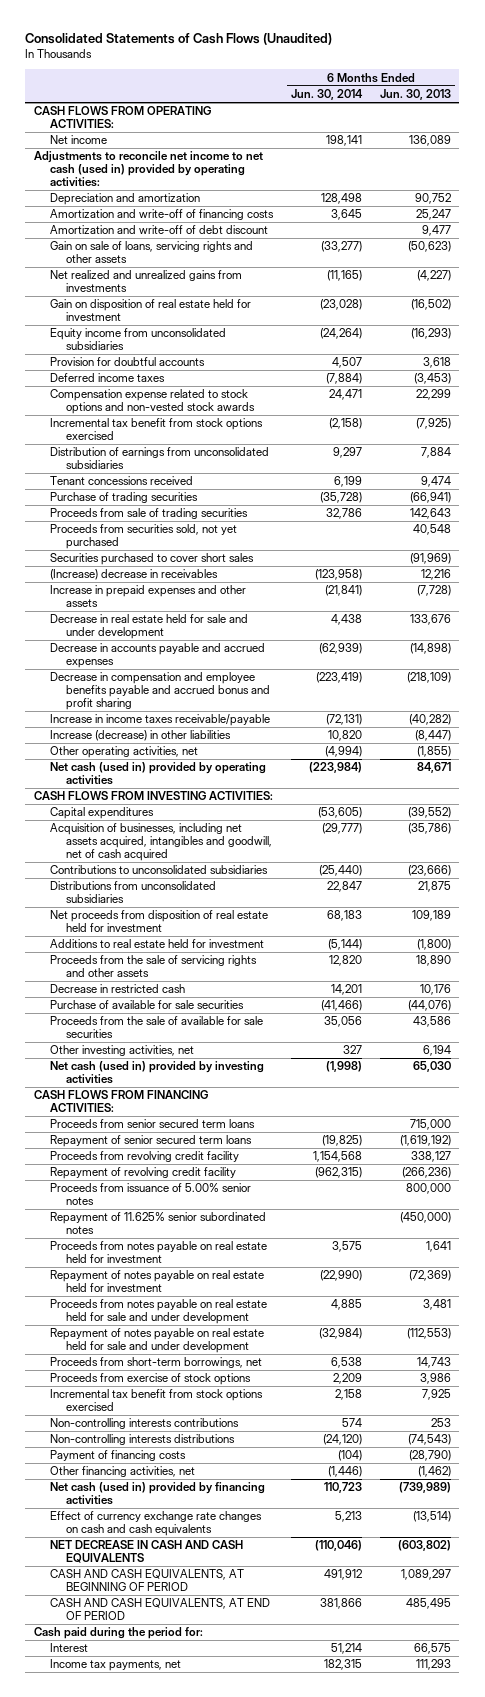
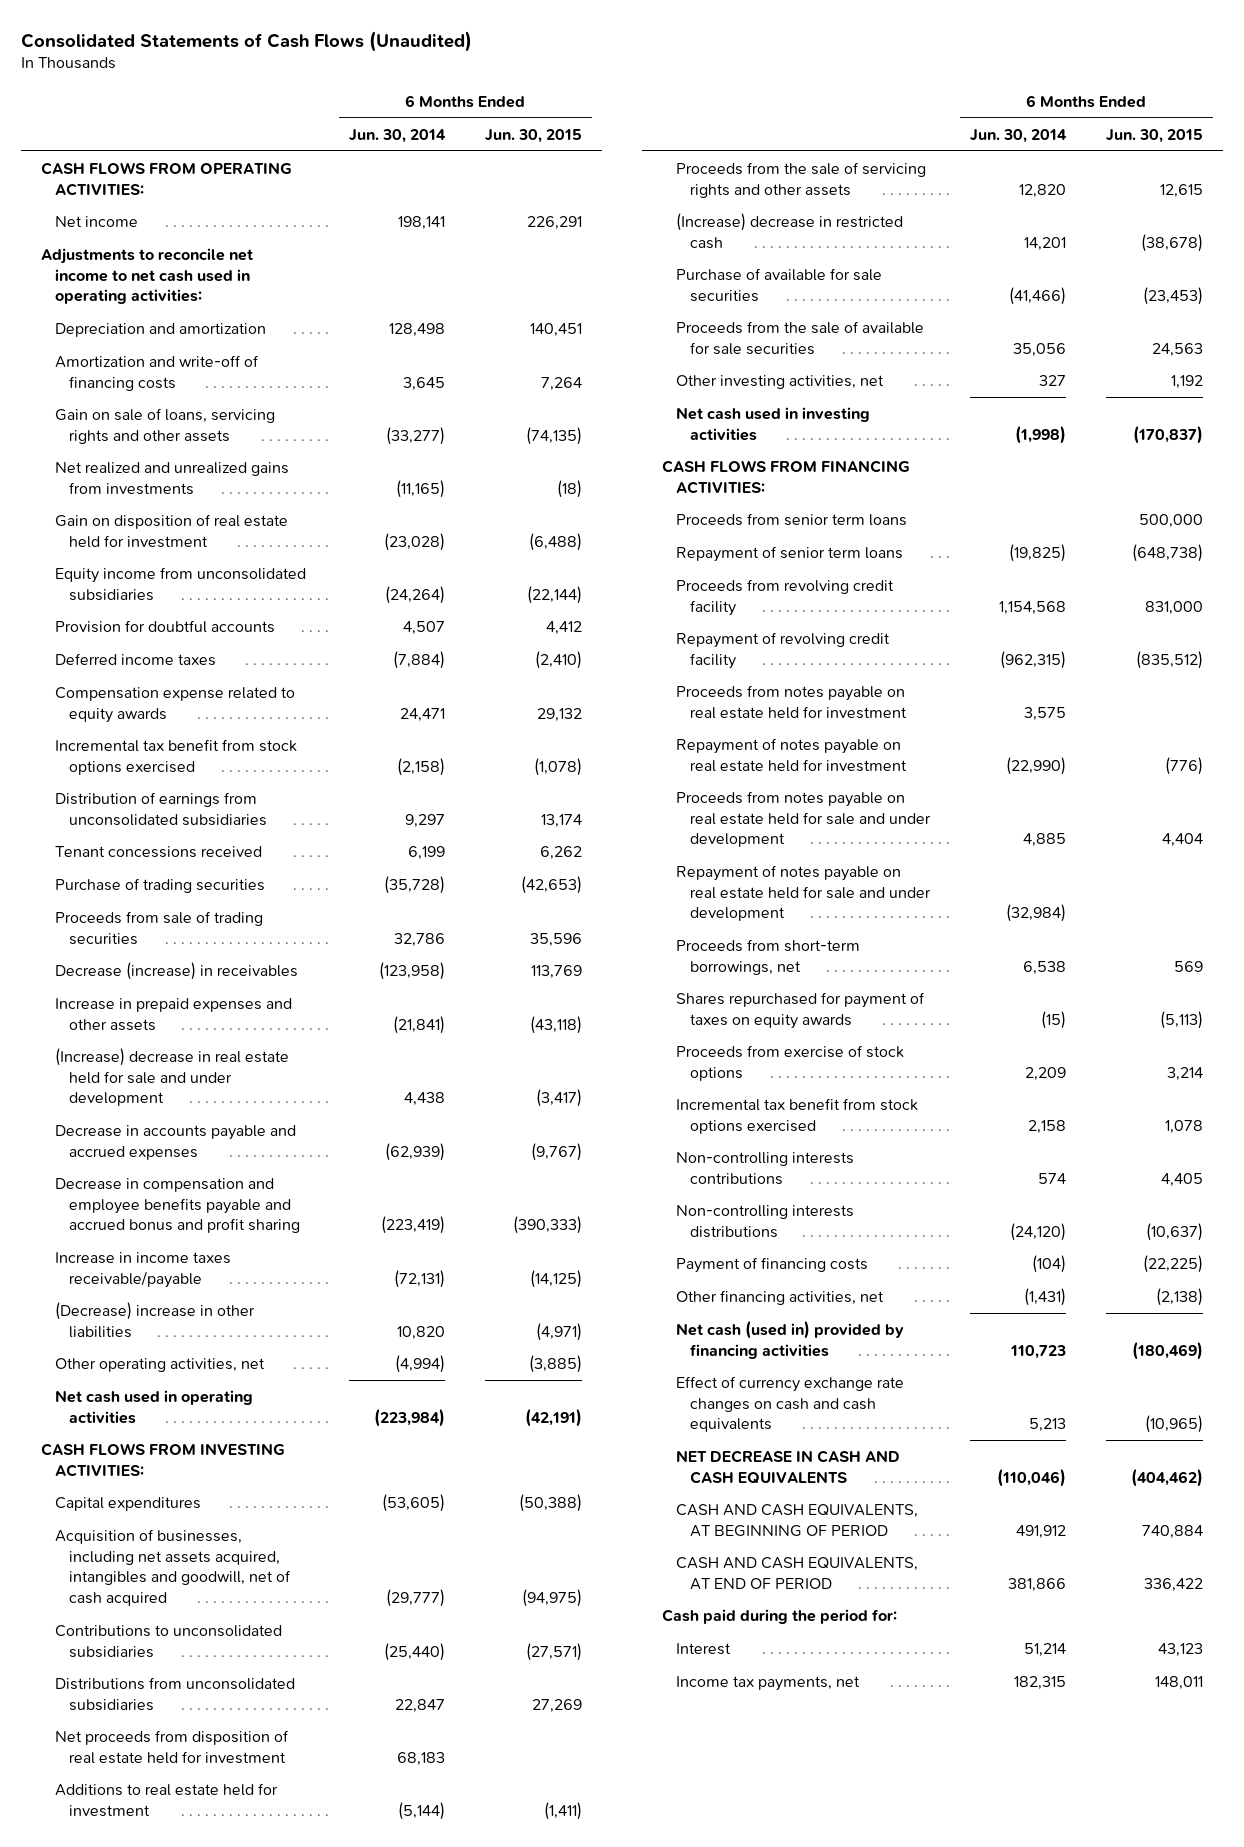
[379,89,451,101] Jun. 30, 2013 -> none
none -> [484,128,582,143] Jun. 30, 2015
[34,151,264,188] Adjustments to reconcile net income to net cash (used in) provided by operating activities: -> [41,247,254,305] Adjustments to reconcile net income to net cash used in operating activities:
[50,225,269,235] Amortization and write-off of debt discount -> none
[50,389,256,415] Compensation expense related to stock options and non-vested stock awards -> [55,686,296,723] Compensation expense related to equity awards
[50,524,238,550] Proceeds from securities sold, not yet purchased -> none
[50,553,255,566] Securities purchased to cover short sales -> none
[50,569,219,581] (Increase) decrease in receivables -> [55,961,299,980] Decrease (increase) in receivables
[50,614,249,640] Decrease in real estate held for sale and under development -> [55,1047,290,1107] (Increase) decrease in real estate held for sale and under development
[50,730,232,742] Increase (decrease) in other liabilities -> [55,1301,256,1338] (Decrease) increase in other liabilities
[50,762,267,786] Net cash (used in) provided by operating activities -> [55,1389,254,1424] Net cash used in operating activities
[50,984,186,994] Decrease in restricted cash -> [676,212,904,249] (Increase) decrease in restricted cash
[50,1061,265,1085] Net cash (used in) provided by investing activities -> [676,406,871,441] Net cash used in investing activities
[50,1119,256,1129] Proceeds from senior secured term loans -> [676,512,908,526] Proceeds from senior term loans
[50,1135,253,1148] Repayment of senior secured term loans -> [676,545,904,562] Repayment of senior term loans
[50,1183,252,1206] Proceeds from issuance of 5.00% senior notes -> none
[50,1212,267,1235] Repayment of 11.625% senior subordinated notes -> none
none -> [676,991,926,1029] Shares repurchased for payment of taxes on equity awards
[327,1466,362,1478] (1,446) -> [1023,1287,1066,1306] (1,431)

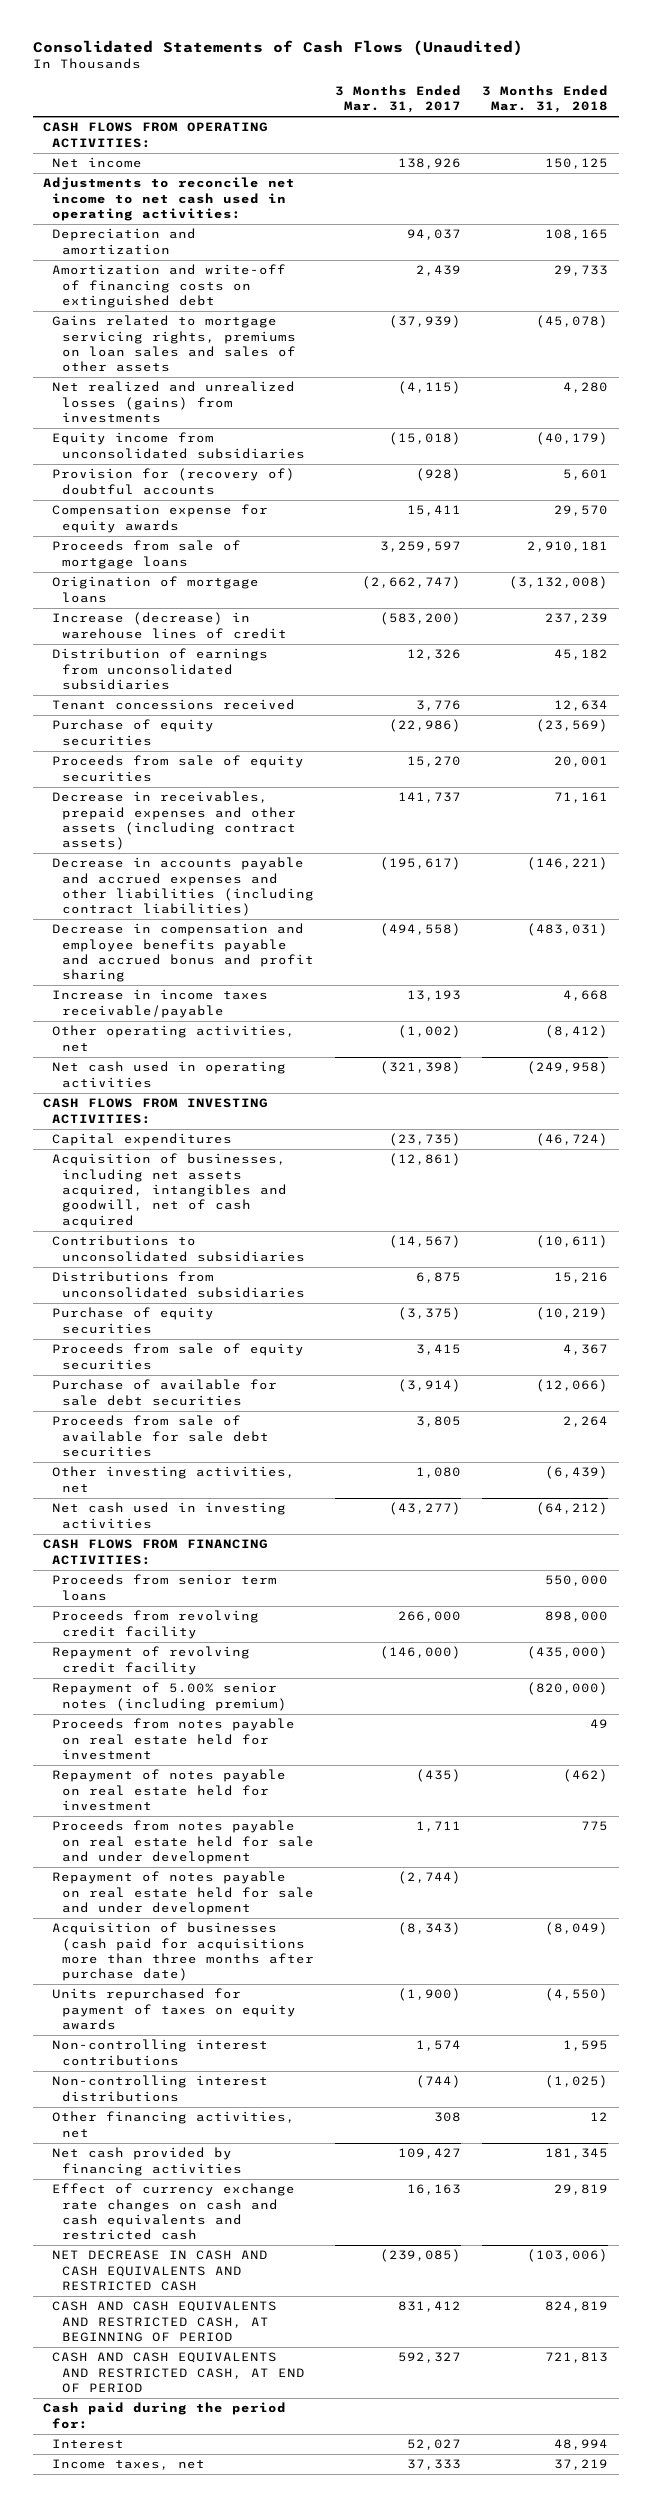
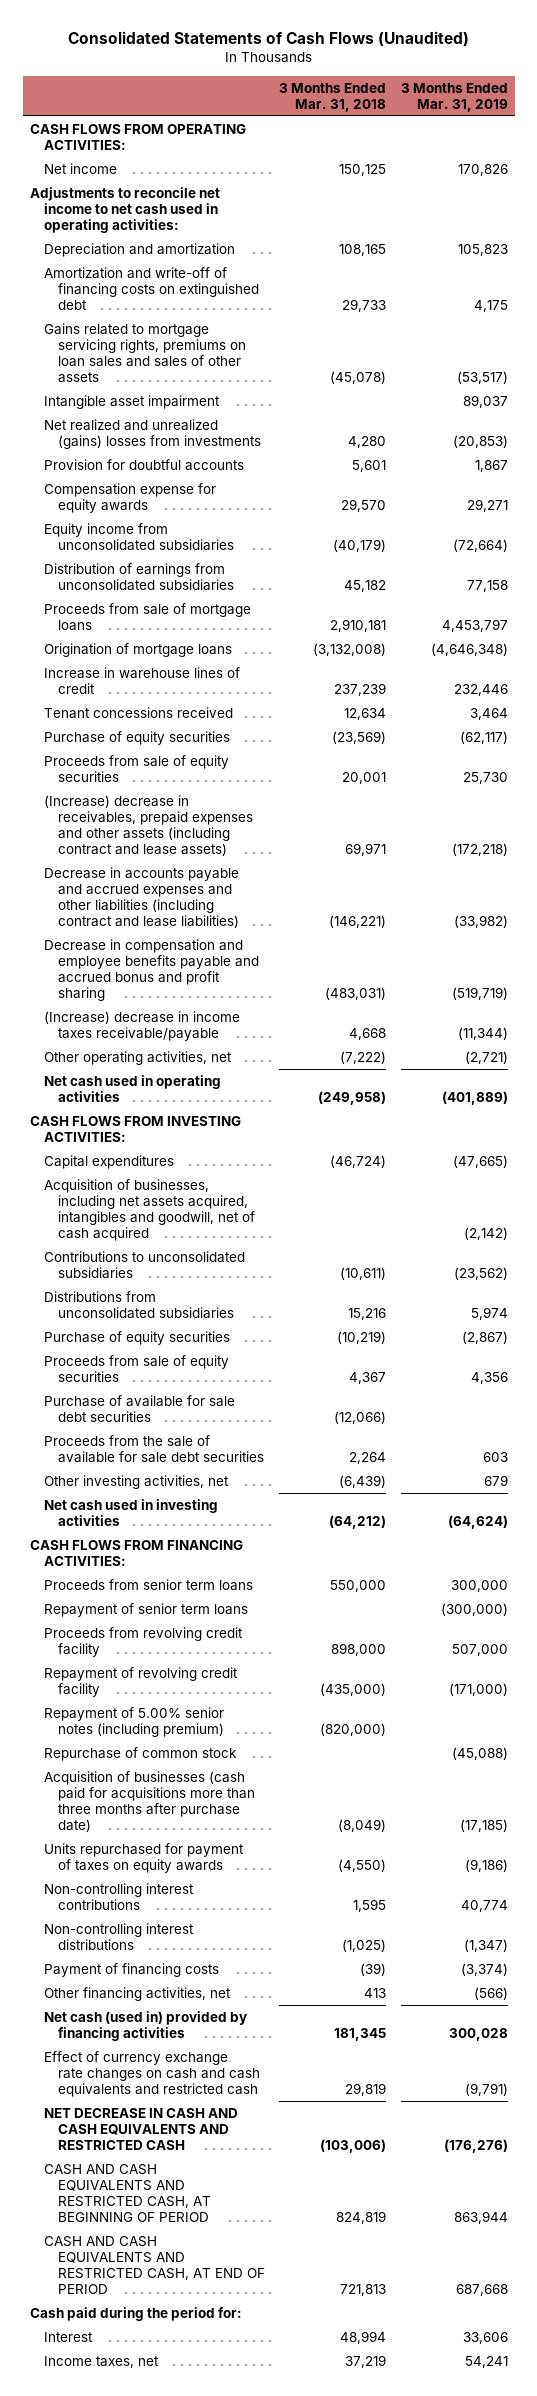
[334,84,461,114] 3 Months Ended Mar. 31, 2017 -> none
none -> [400,82,508,112] 3 Months Ended Mar. 31, 2019
none -> [43,395,220,410] Intangible asset impairment
[52,381,296,424] Net realized and unrealized losses (gains) from investments -> [43,419,262,450] Net realized and unrealized (gains) losses from investments
[52,468,296,495] Provision for (recovery of) doubtful accounts -> [43,459,244,472] Provision for doubtful accounts
[52,432,305,459] Equity income from unconsolidated subsidiaries -> [43,523,235,552] Equity income from unconsolidated subsidiaries
[52,648,269,691] Distribution of earnings from unconsolidated subsidiaries -> [43,563,235,592] Distribution of earnings from unconsolidated subsidiaries
[52,612,287,639] Increase (decrease) in warehouse lines of credit -> [43,667,240,695] Increase in warehouse lines of credit
[52,791,296,851] Decrease in receivables, prepaid expenses and other assets (including contract assets) -> [43,795,254,857] (Increase) decrease in receivables, prepaid expenses and other assets (including contract and lease assets)
[554,792,609,804] 71,161 -> [345,843,387,857] 69,971
[52,857,314,917] Decrease in accounts payable and accrued expenses and other liabilities (including contract liabilities) -> [43,867,240,929] Decrease in accounts payable and accrued expenses and other liabilities (including contract and lease liabilities)
[52,989,269,1018] Increase in income taxes receivable/payable -> [43,1011,240,1042] (Increase) decrease in income taxes receivable/payable
[545,1025,609,1039] (8,412) -> [340,1051,387,1065] (7,222)
[52,1415,269,1458] Proceeds from sale of available for sale debt securities -> [43,1435,265,1464] Proceeds from the sale of available for sale debt securities
none -> [43,1603,248,1618] Repayment of senior term loans
[52,1718,296,1761] Proceeds from notes payable on real estate held for investment -> none
[52,1769,287,1812] Repayment of notes payable on real estate held for investment -> none
[52,1820,314,1865] Proceeds from notes payable on real estate held for sale and under development -> none
[52,1871,314,1916] Repayment of notes payable on real estate held for sale and under development -> none
none -> [43,1747,237,1762] Repurchase of common stock
none -> [43,1963,219,1978] Payment of financing costs
[590,2112,609,2122] 12 -> [364,1988,387,1999] 413
[52,2147,242,2176] Net cash provided by financing activities -> [43,2011,247,2042] Net cash (used in) provided by financing activities

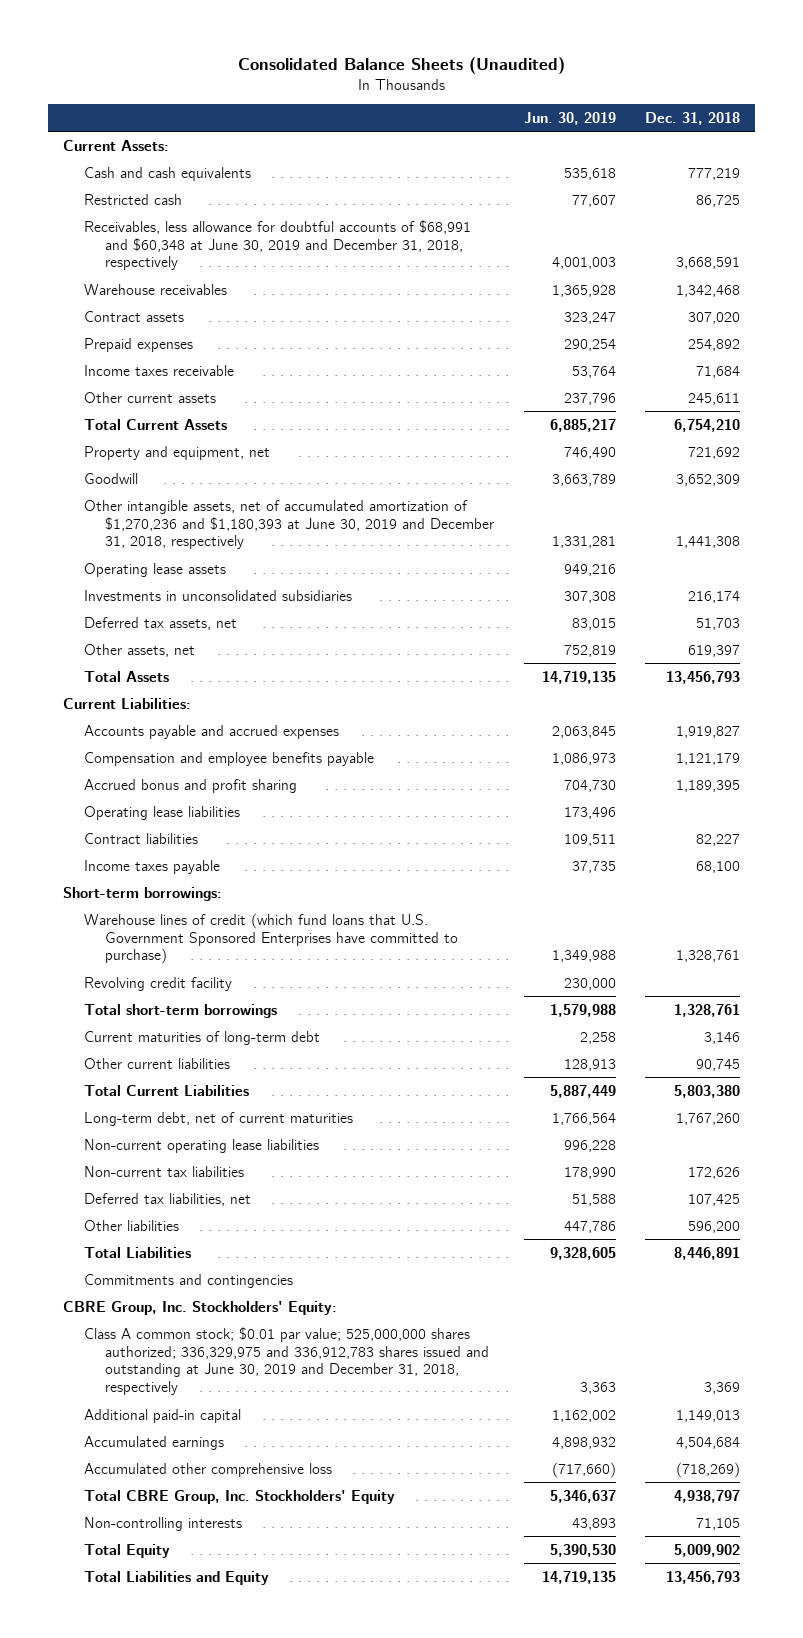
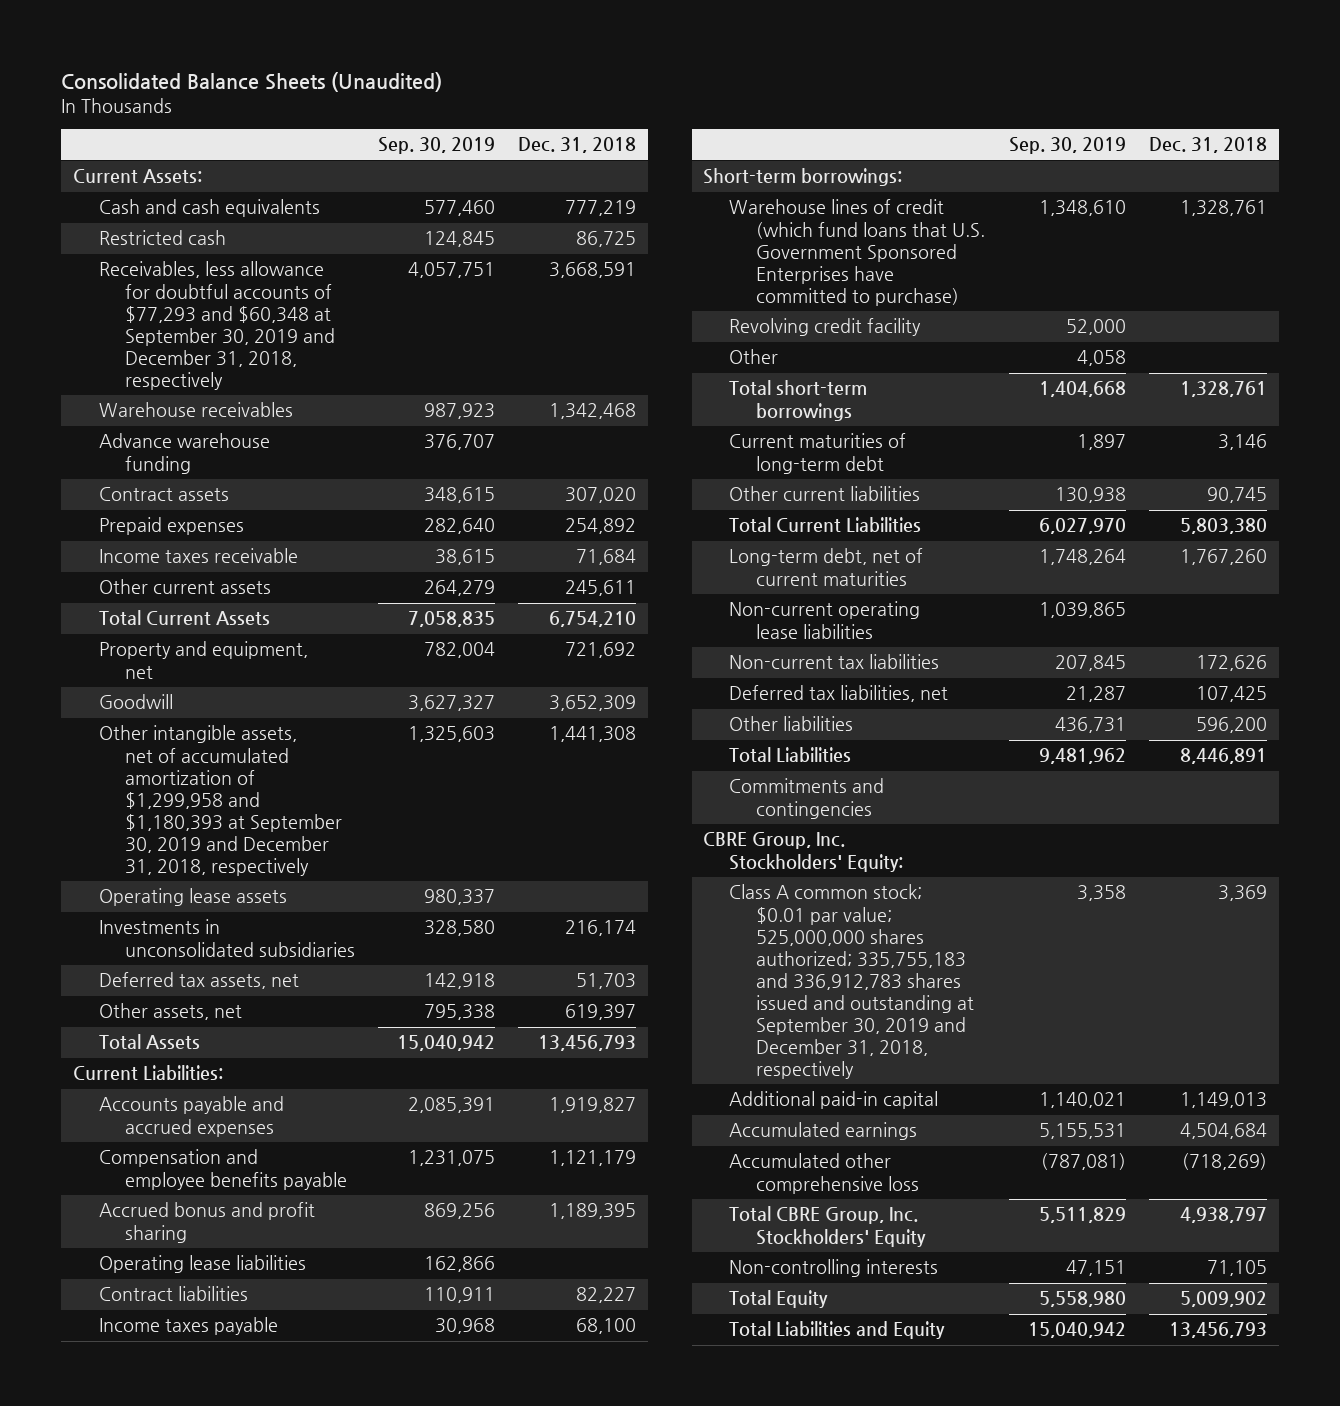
[523,111,616,125] Jun. 30, 2019 -> none
none -> [378,137,496,155] Sep. 30, 2019
[83,219,471,271] Receivables, less allowance for doubtful accounts of $68,991 and $60,348 at June 30, 2019 and December 31, 2018, respectively -> [98,261,336,390] Receivables, less allowance for doubtful accounts of $77,293 and $60,348 at September 30, 2019 and December 31, 2018, respectively
none -> [98,433,270,474] Advance warehouse funding
[83,499,494,550] Other intangible assets, net of accumulated amortization of $1,270,236 and $1,180,393 at June 30, 2019 and December 31, 2018, respectively -> [98,725,343,877] Other intangible assets, net of accumulated amortization of $1,299,958 and $1,180,393 at September 30, 2019 and December 31, 2018, respectively
none -> [729,349,779,365] Other
[83,1326,489,1396] Class A common stock; $0.01 par value; 525,000,000 shares authorized; 336,329,975 and 336,912,783 shares issued and outstanding at June 30, 2019 and December 31, 2018, respectively -> [729,884,974,1080] Class A common stock; $0.01 par value; 525,000,000 shares authorized; 335,755,183 and 336,912,783 shares issued and outstanding at September 30, 2019 and December 31, 2018, respectively

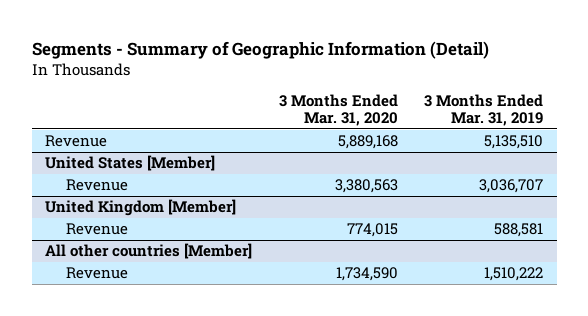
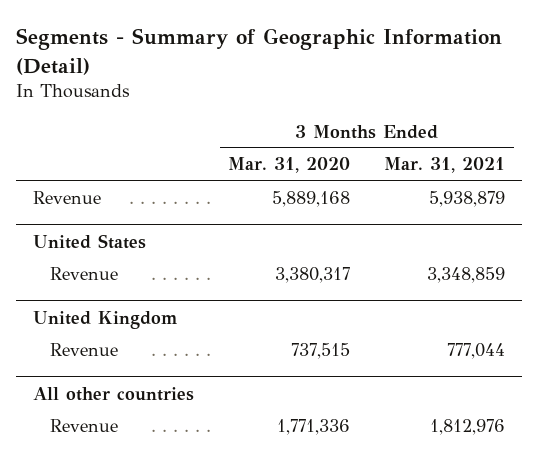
[424,93,544,127] 3 Months Ended Mar. 31, 2019 -> none
none -> [384,157,506,174] Mar. 31, 2021
[44,155,215,172] United States [Member] -> [33,233,147,249] United States
[334,179,398,194] 3,380,563 -> [275,266,351,283] 3,380,317
[44,199,236,217] United Kingdom [Member] -> [33,310,178,329] United Kingdom
[346,223,398,238] 774,015 -> [291,342,351,359] 737,515
[44,243,252,260] All other countries [Member] -> [33,386,195,401] All other countries
[335,267,398,282] 1,734,590 -> [277,418,351,435] 1,771,336

